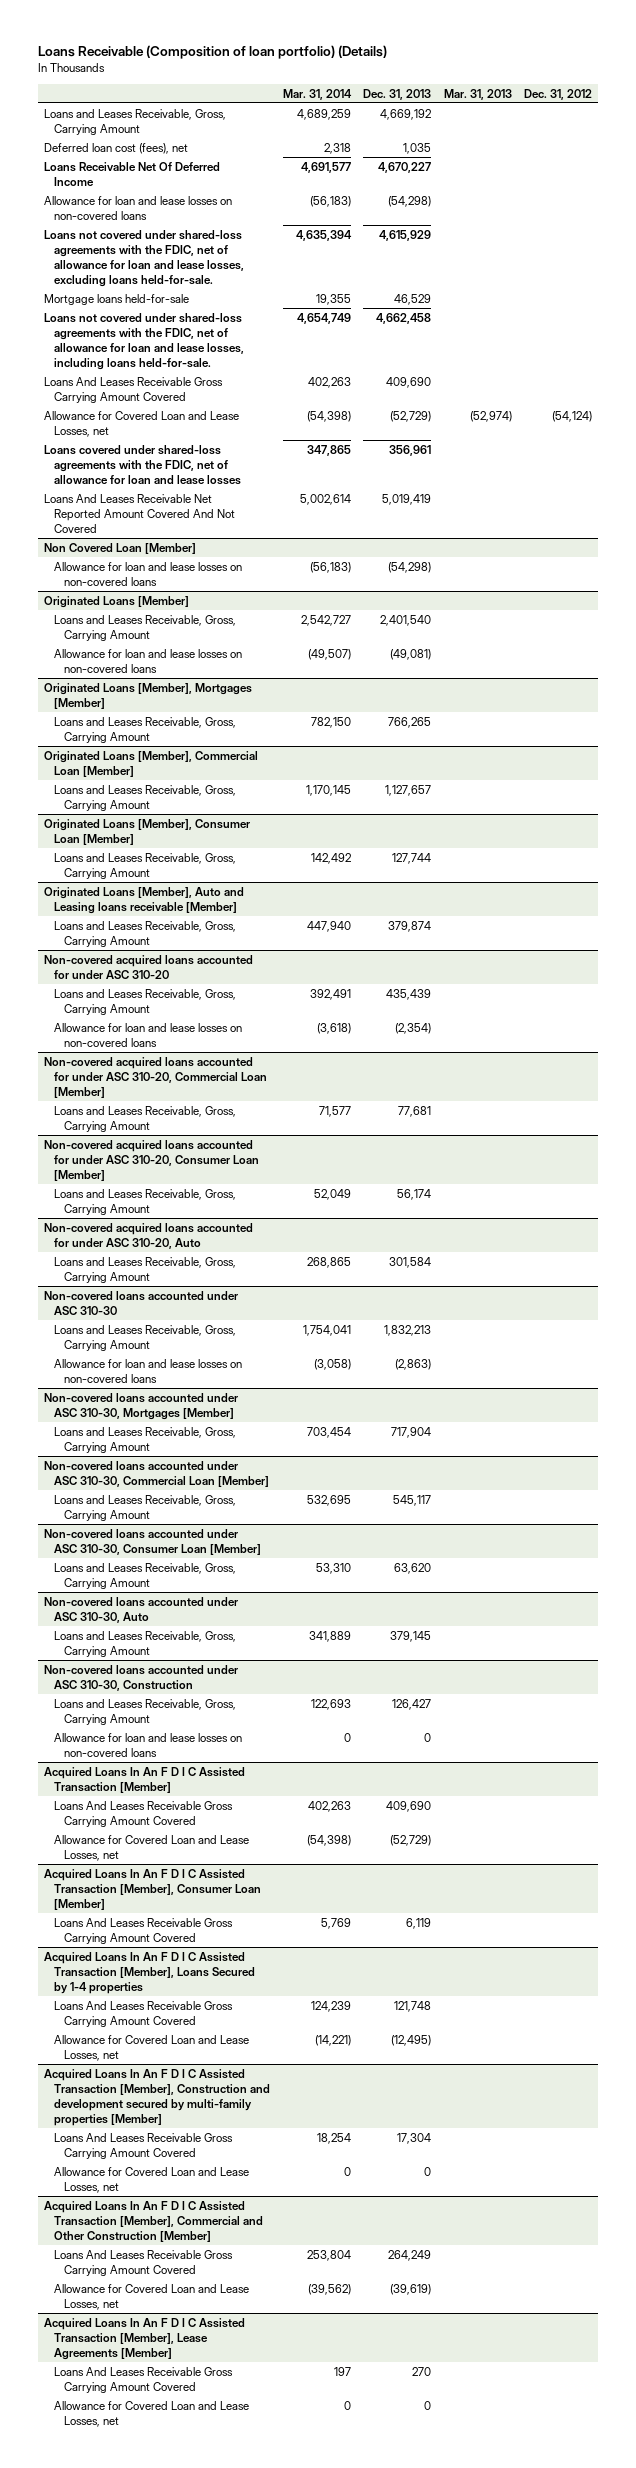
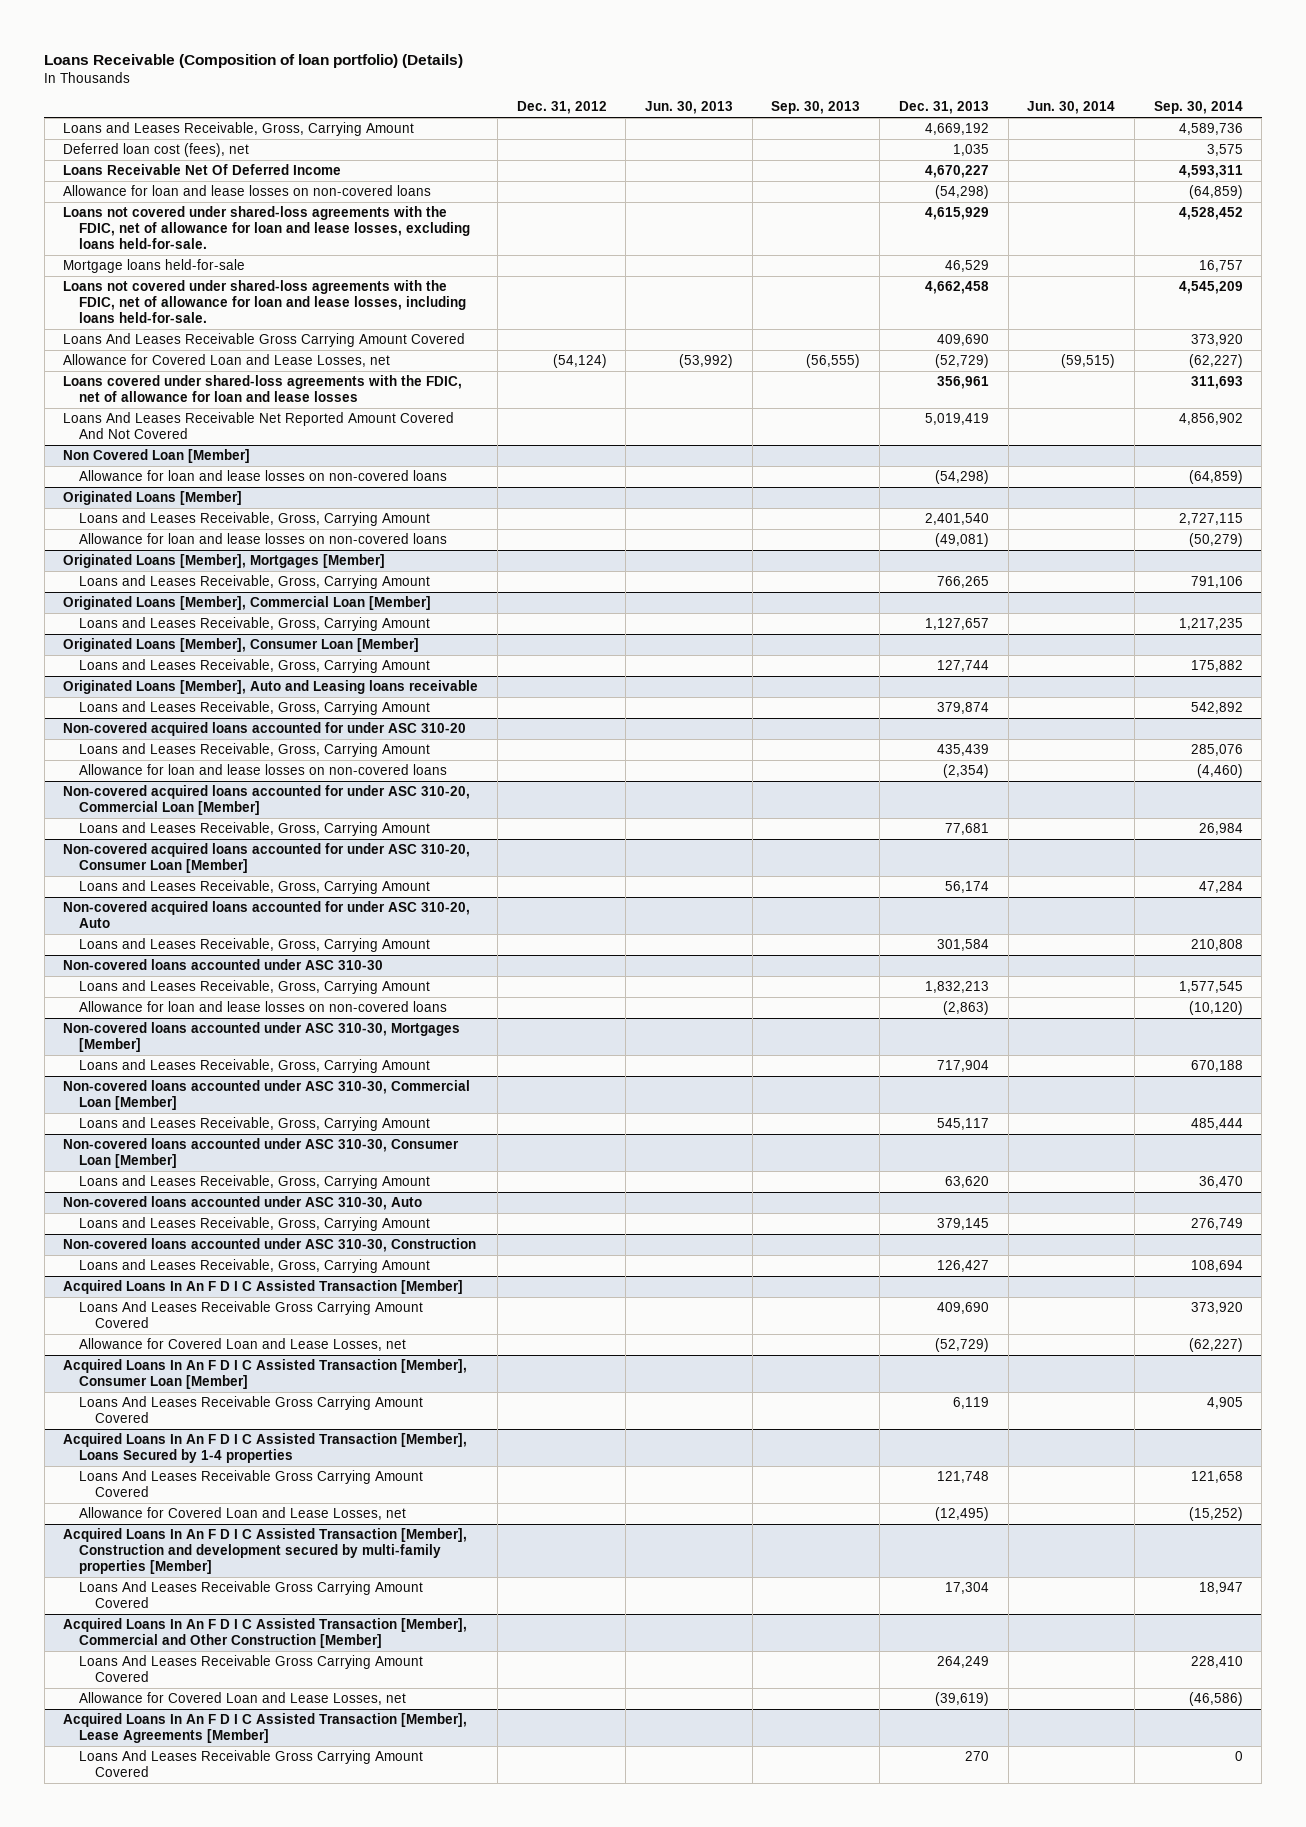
[282,88,352,100] Mar. 31, 2014 -> none
[443,88,512,100] Mar. 31, 2013 -> none
none -> [645,101,734,115] Jun. 30, 2013
none -> [771,101,861,115] Sep. 30, 2013
none -> [1027,101,1116,115] Jun. 30, 2014
none -> [1153,101,1243,115] Sep. 30, 2014
[44,886,245,914] Originated Loans [Member], Auto and Leasing loans receivable [Member] -> [63,680,479,695] Originated Loans [Member], Auto and Leasing loans receivable
[54,1732,243,1757] Allowance for loan and lease losses on non-covered loans -> none
[54,2166,250,2193] Allowance for Covered Loan and Lease Losses, net -> none
[54,2400,250,2427] Allowance for Covered Loan and Lease Losses, net -> none

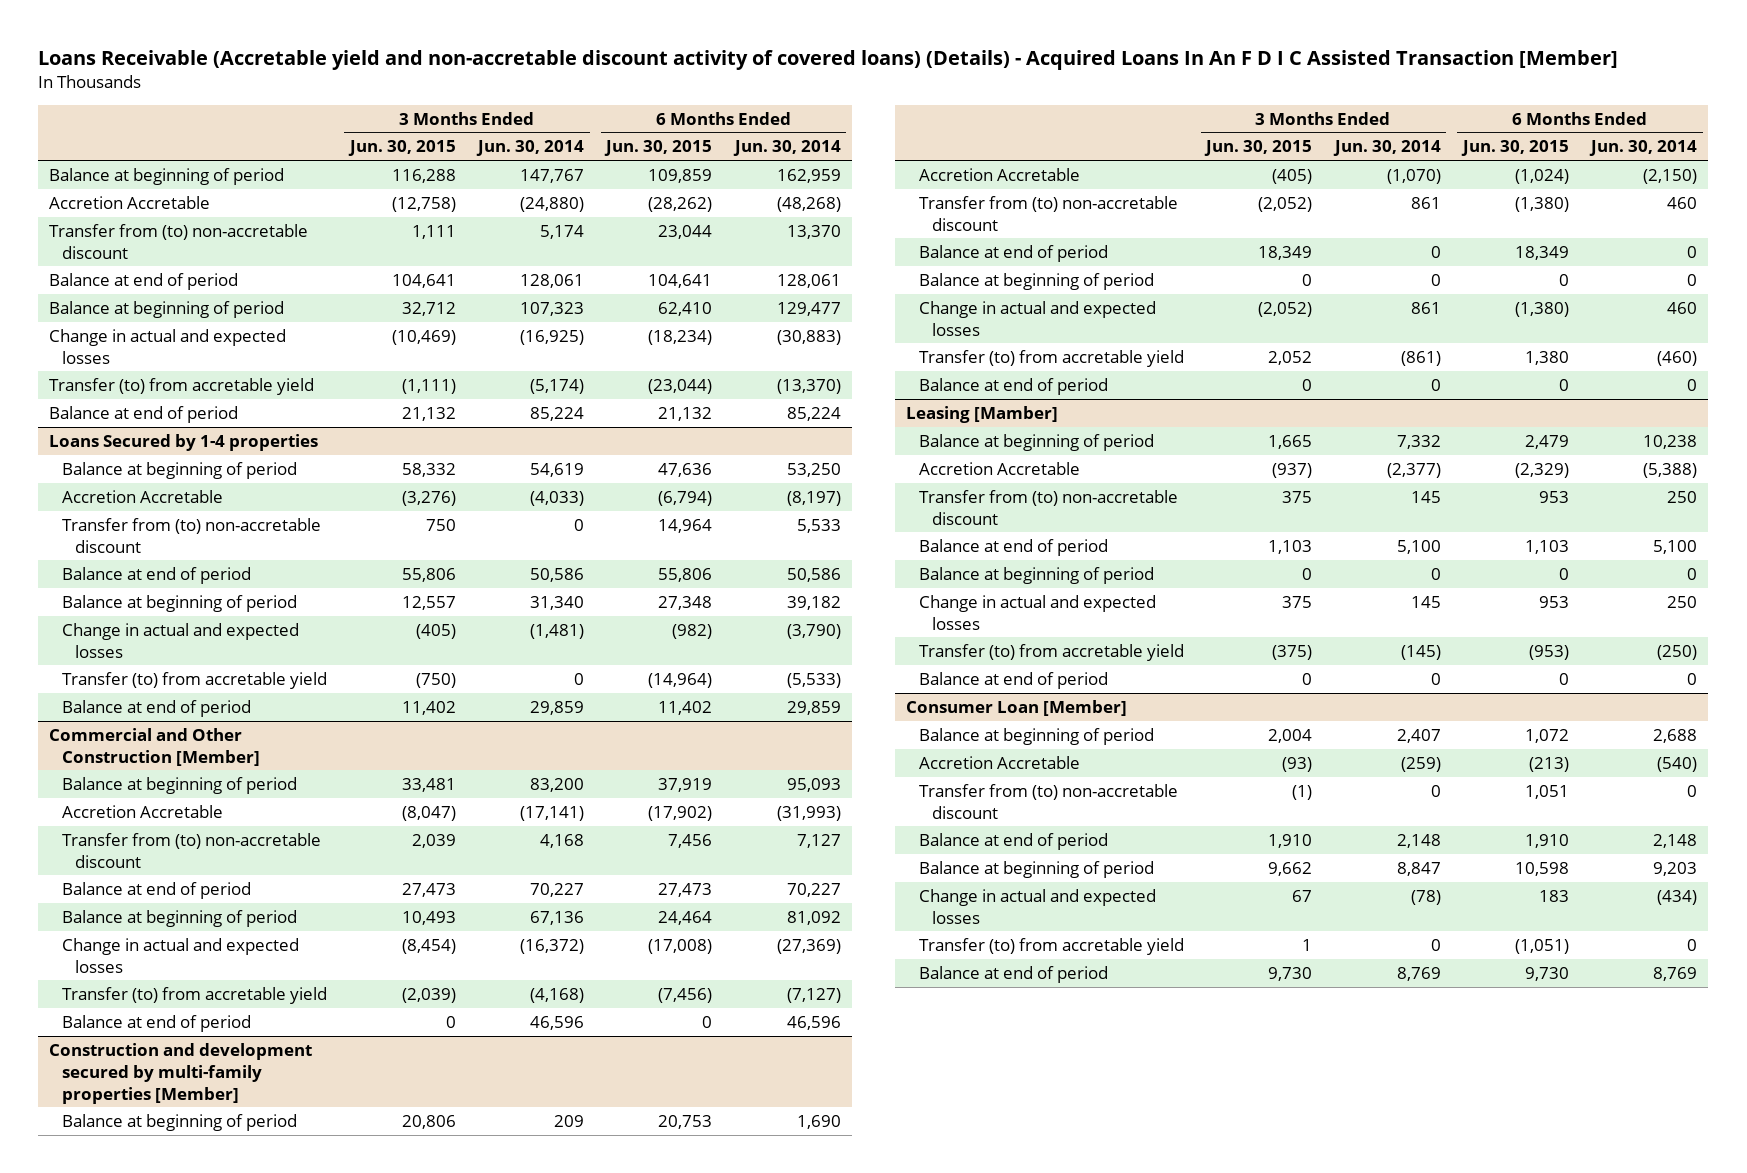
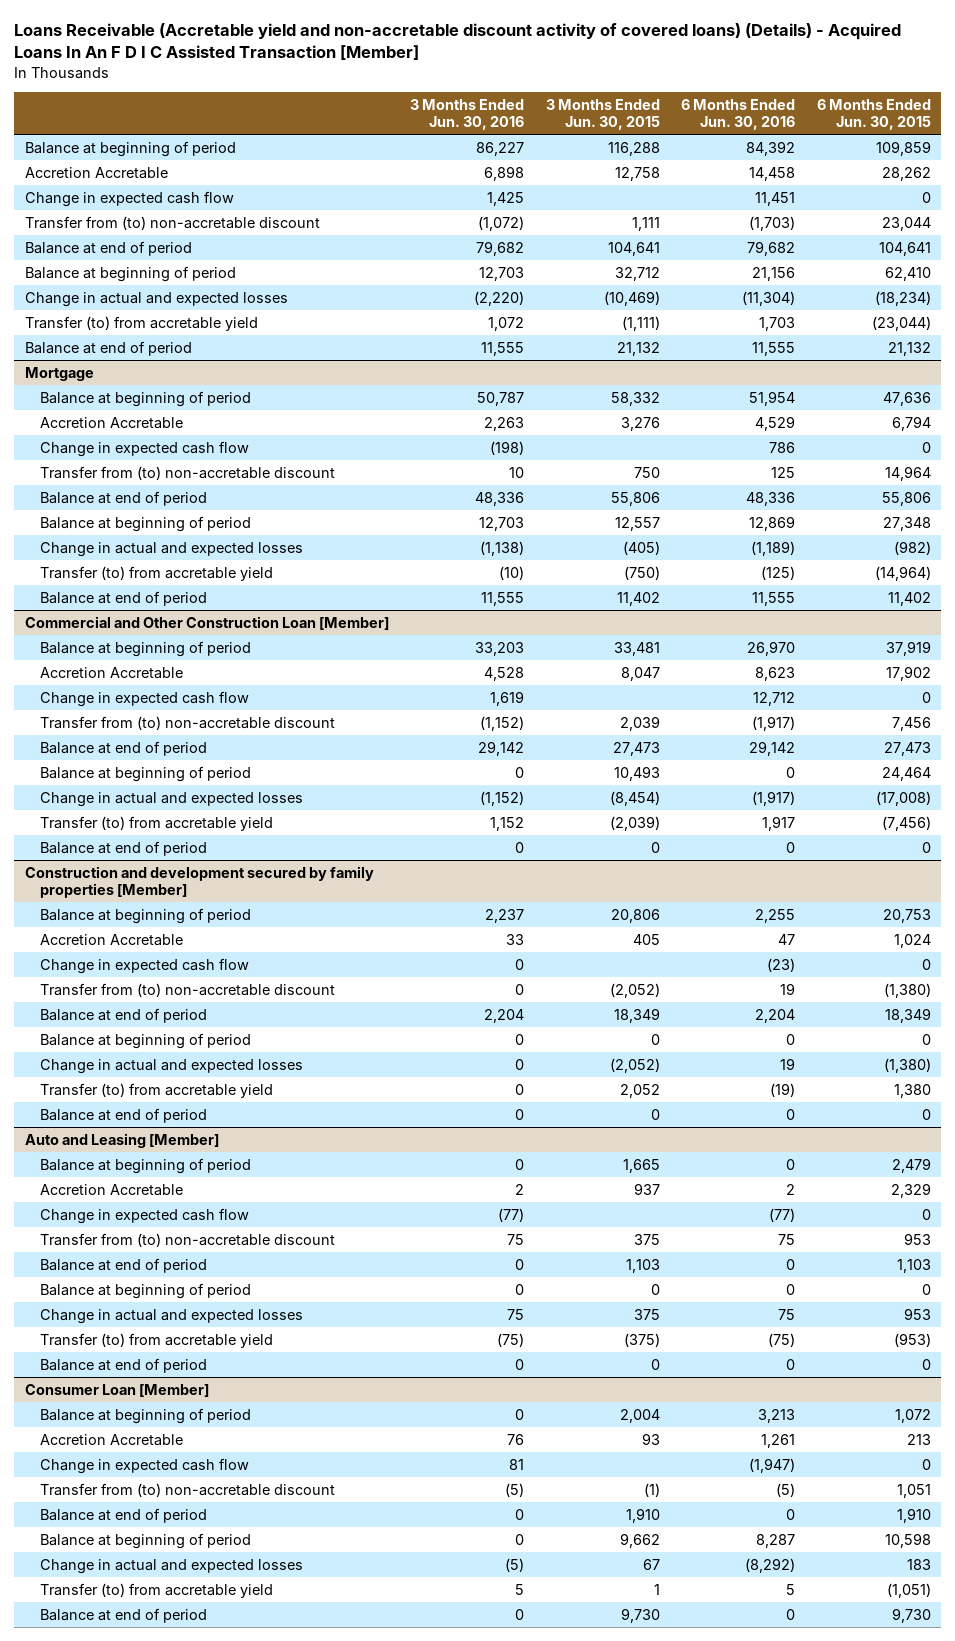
[476,140,585,157] Jun. 30, 2014 -> none
[732,140,841,157] Jun. 30, 2014 -> none
none -> [410,98,525,131] 3 Months Ended Jun. 30, 2016
none -> [681,98,796,131] 6 Months Ended Jun. 30, 2016
[391,196,456,212] (12,758) -> [614,166,660,181] 12,758
[648,196,713,212] (28,262) -> [881,166,931,181] 28,262
none -> [24,190,234,207] Change in expected cash flow
[49,433,319,451] Loans Secured by 1-4 properties -> [24,366,94,381] Mortgage
[401,490,456,506] (3,276) -> [620,416,660,431] 3,276
[658,490,713,506] (6,794) -> [891,415,931,431] 6,794
none -> [40,440,250,457] Change in expected cash flow
[49,727,261,766] Commercial and Other Construction [Member] -> [24,615,389,630] Commercial and Other Construction Loan [Member]
[401,805,456,821] (8,047) -> [620,666,660,681] 8,047
[648,805,713,821] (17,902) -> [885,665,931,681] 17,902
none -> [40,690,250,707] Change in expected cash flow
[49,1042,313,1104] Construction and development secured by multi-family properties [Member] -> [24,865,374,899] Construction and development secured by family properties [Member]
[1272,168,1313,184] (405) -> [632,933,660,945] 405
[1514,168,1569,184] (1,024) -> [893,933,931,948] 1,024
none -> [40,957,250,974] Change in expected cash flow
[905,405,1058,423] Leasing [Mamber] -> [24,1132,219,1148] Auto and Leasing [Member]
[1272,462,1313,478] (937) -> [633,1182,660,1195] 937
[1514,462,1569,478] (2,329) -> [890,1182,931,1198] 2,329
none -> [40,1207,250,1224] Change in expected cash flow
[1282,756,1313,772] (93) -> [641,1432,660,1445] 93
[1528,756,1569,772] (213) -> [906,1433,931,1445] 213
none -> [40,1457,250,1474] Change in expected cash flow

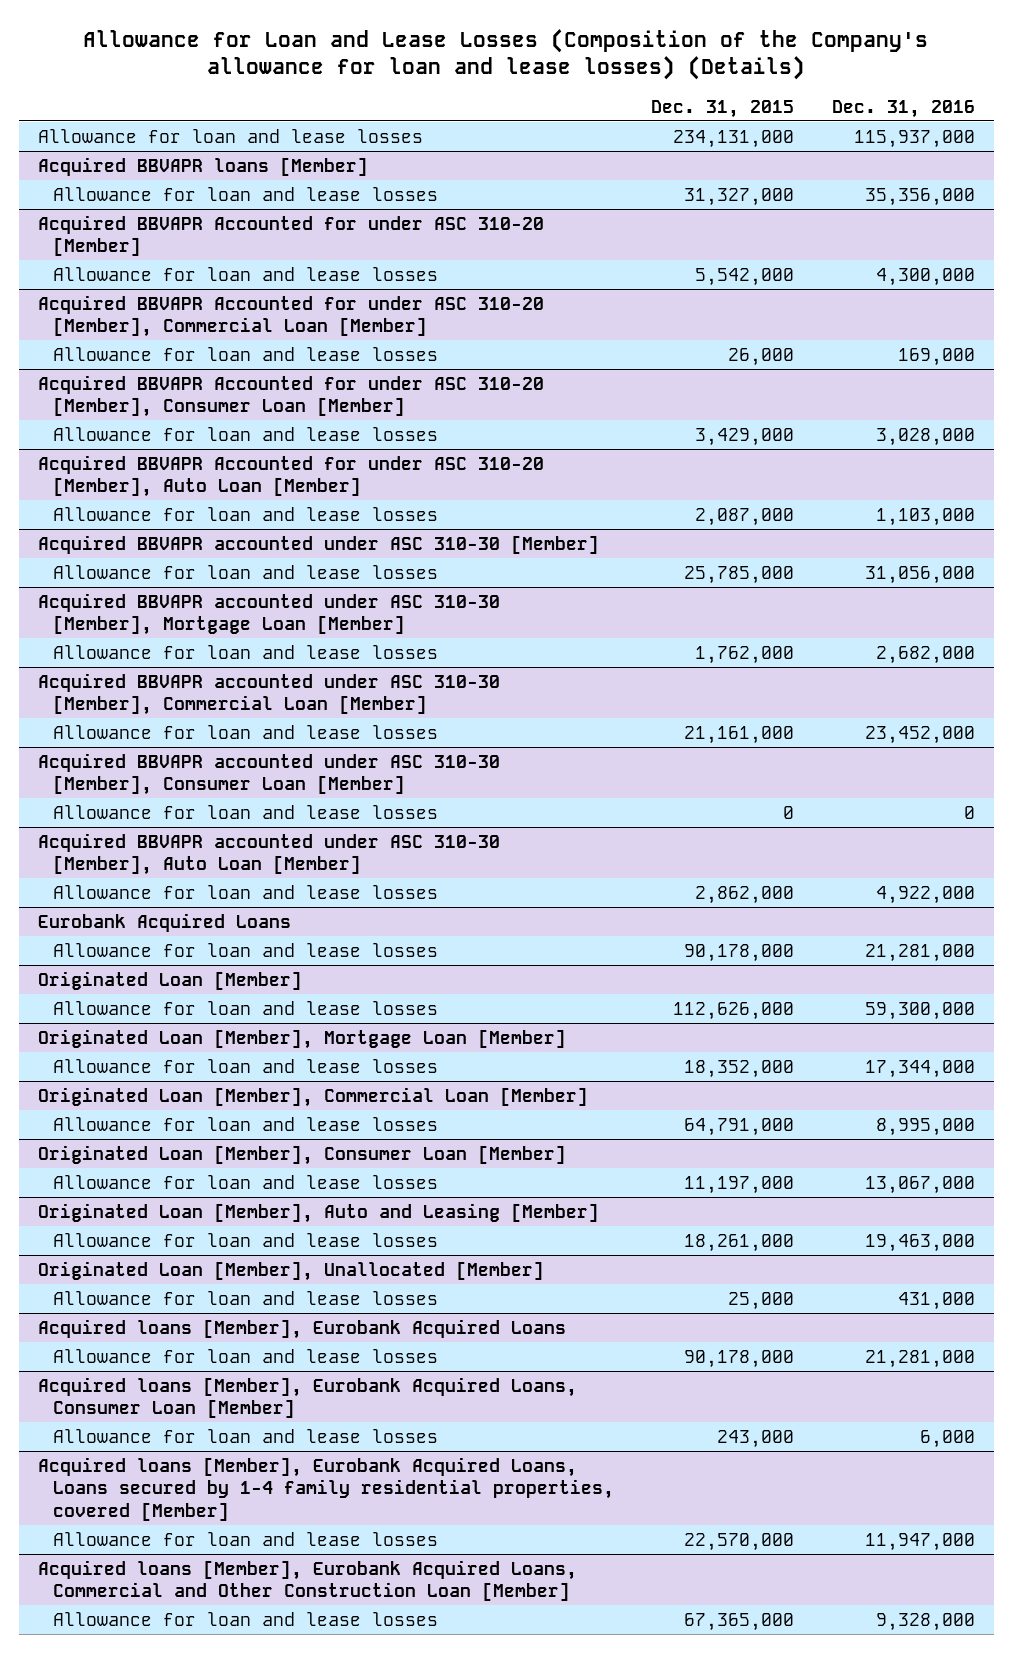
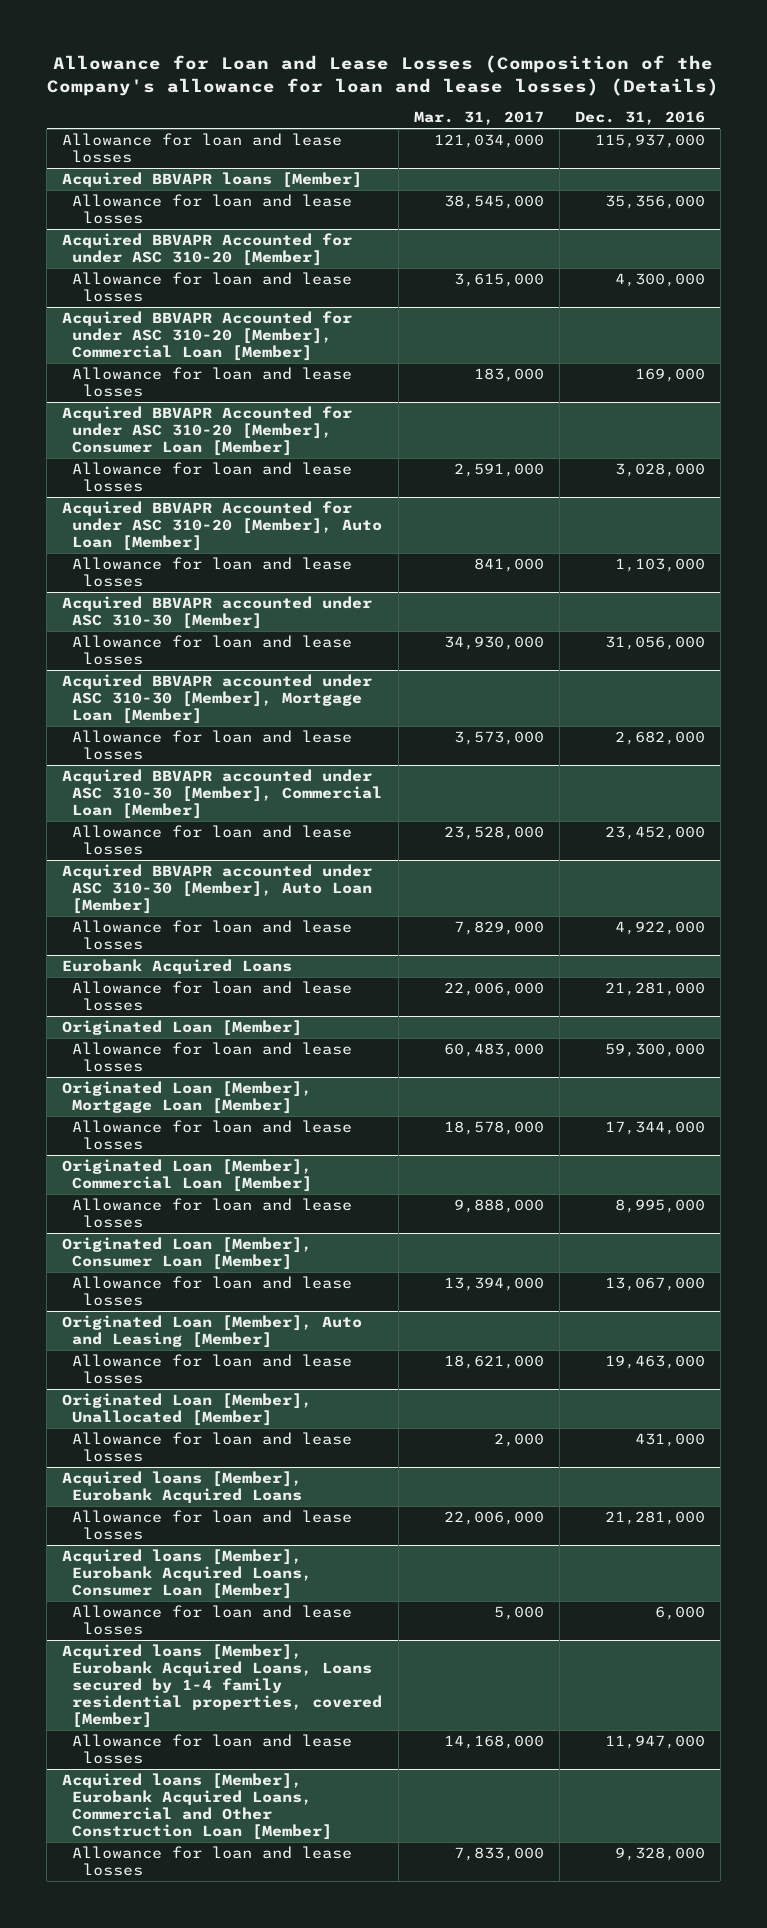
[651,99,795,118] Dec. 31, 2015 -> none
none -> [413,111,544,126] Mar. 31, 2017
[37,752,500,796] Acquired BBVAPR accounted under ASC 310-30 [Member], Consumer Loan [Member] -> none
[52,804,438,819] Allowance for loan and lease losses -> none

